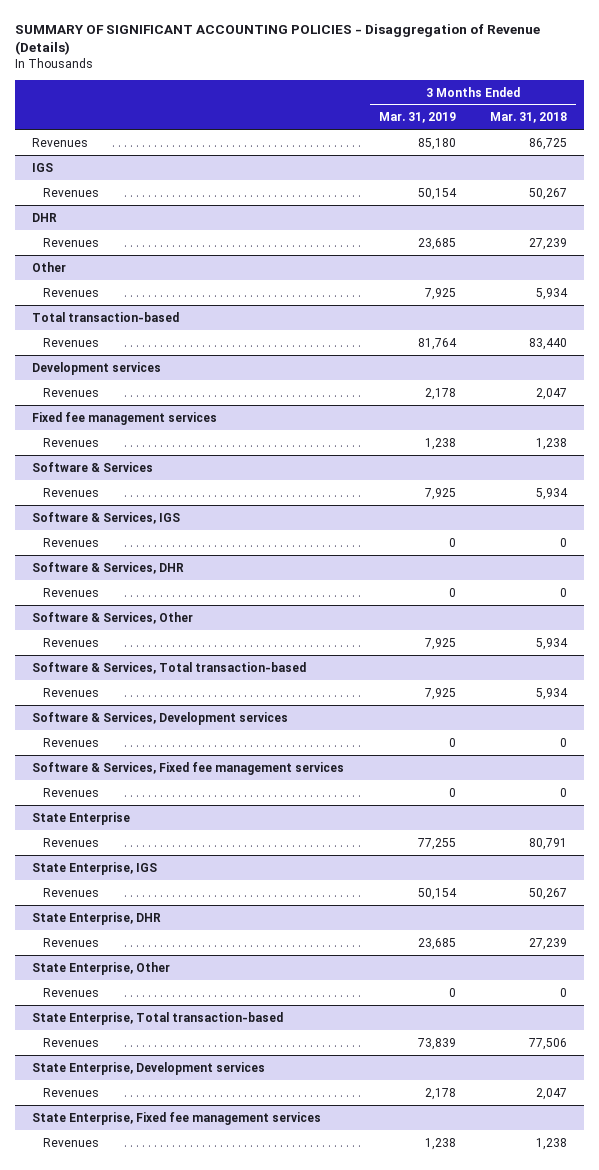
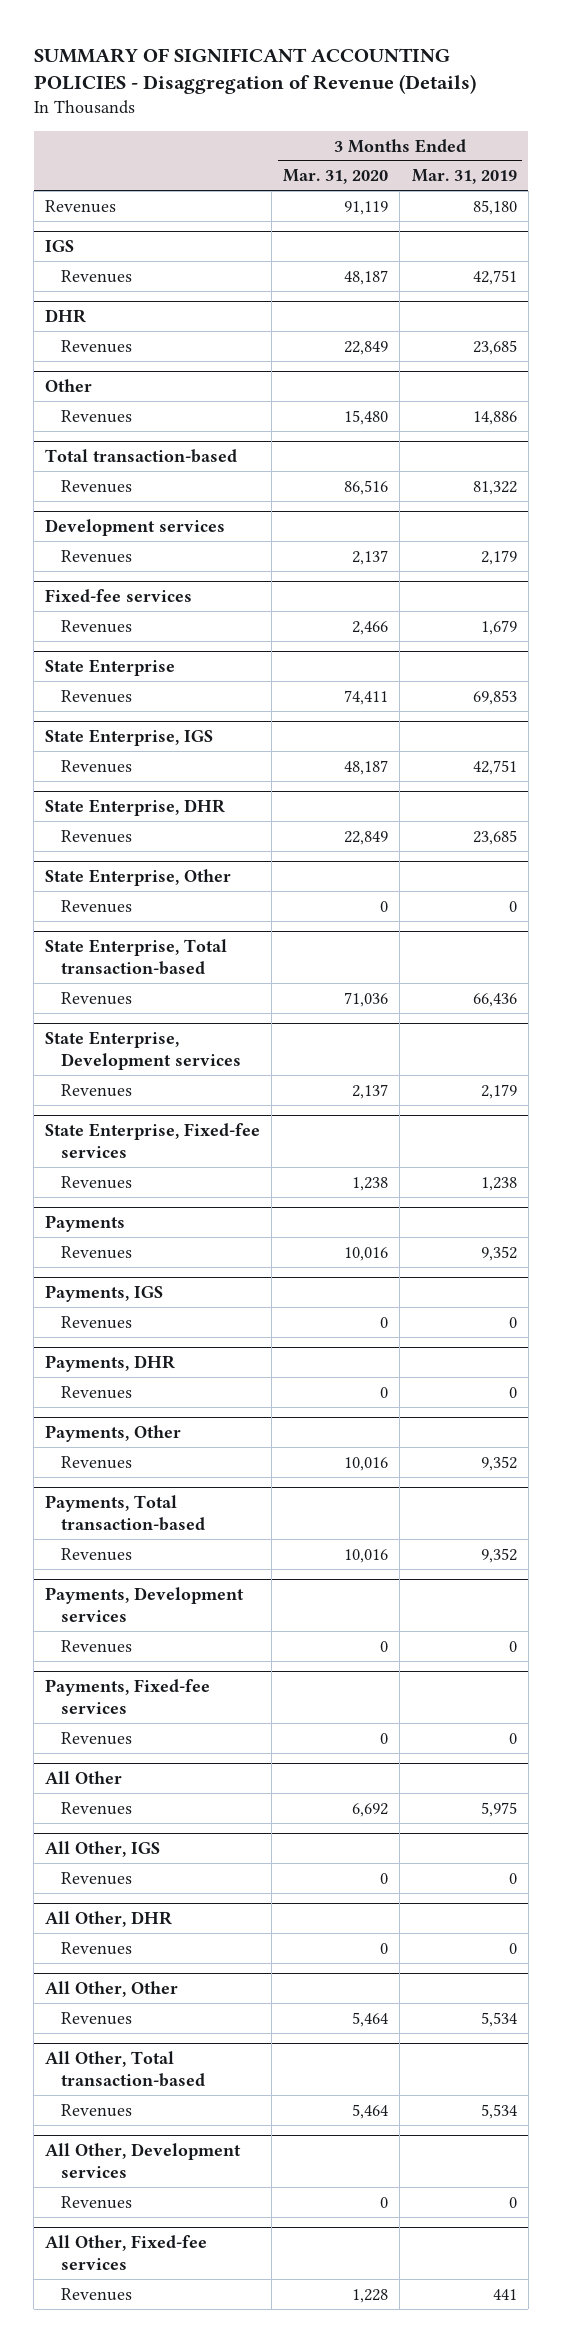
[490,112,568,124] Mar. 31, 2018 -> none
none -> [283,169,389,185] Mar. 31, 2020
[417,187,457,200] 50,154 -> [472,269,517,285] 42,751
[424,287,456,300] 7,925 -> [472,410,517,425] 14,886
[417,337,457,350] 81,764 -> [472,480,517,495] 81,322
[32,461,154,472] Software & Services -> none
[43,487,100,497] Revenues -> none
[32,511,181,524] Software & Services, IGS -> none
[43,537,100,547] Revenues -> none
[32,561,185,574] Software & Services, DHR -> none
[43,587,100,597] Revenues -> none
[32,611,194,624] Software & Services, Other -> none
[43,637,100,647] Revenues -> none
[32,661,307,674] Software & Services, Total transaction-based -> none
[43,687,100,697] Revenues -> none
[32,711,289,725] Software & Services, Development services -> none
[43,737,100,747] Revenues -> none
[32,761,345,775] Software & Services, Fixed fee management services -> none
[43,787,100,797] Revenues -> none
[424,387,456,400] 2,178 -> [480,549,517,565] 2,179
[32,411,218,425] Fixed fee management services -> [45,589,193,603] Fixed-fee services
[424,437,456,450] 1,238 -> [480,619,517,635] 1,679
[417,837,456,850] 77,255 -> [472,689,517,705] 69,853
[417,887,457,900] 50,154 -> [472,759,517,775] 42,751
[417,1037,456,1050] 73,839 -> [472,992,517,1007] 66,436
[424,1087,456,1100] 2,178 -> [480,1083,517,1099] 2,179
[32,1111,322,1125] State Enterprise, Fixed fee management services -> [45,1123,261,1158] State Enterprise, Fixed-fee services
none -> [45,1215,126,1233] Payments
none -> [60,1245,132,1259] Revenues
none -> [45,1285,164,1303] Payments, IGS
none -> [60,1315,132,1329] Revenues
none -> [45,1355,176,1373] Payments, DHR
none -> [60,1385,132,1399] Revenues
none -> [45,1425,182,1443] Payments, Other
none -> [60,1455,132,1469] Revenues
none -> [45,1495,205,1531] Payments, Total transaction-based
none -> [60,1547,132,1561] Revenues
none -> [45,1587,245,1622] Payments, Development services
none -> [60,1639,132,1653] Revenues
none -> [45,1679,211,1714] Payments, Fixed-fee services
none -> [60,1731,132,1745] Revenues
none -> [45,1771,123,1785] All Other
none -> [60,1801,132,1815] Revenues
none -> [45,1841,161,1858] All Other, IGS
none -> [60,1871,132,1885] Revenues
none -> [45,1911,173,1928] All Other, DHR
none -> [60,1941,132,1955] Revenues
none -> [45,1981,179,1998] All Other, Other
none -> [60,2011,132,2025] Revenues
none -> [45,2051,205,2087] All Other, Total transaction-based
none -> [60,2103,132,2117] Revenues
none -> [45,2143,242,2178] All Other, Development services
none -> [60,2195,132,2209] Revenues
none -> [45,2235,208,2270] All Other, Fixed-fee services
none -> [60,2287,132,2301] Revenues

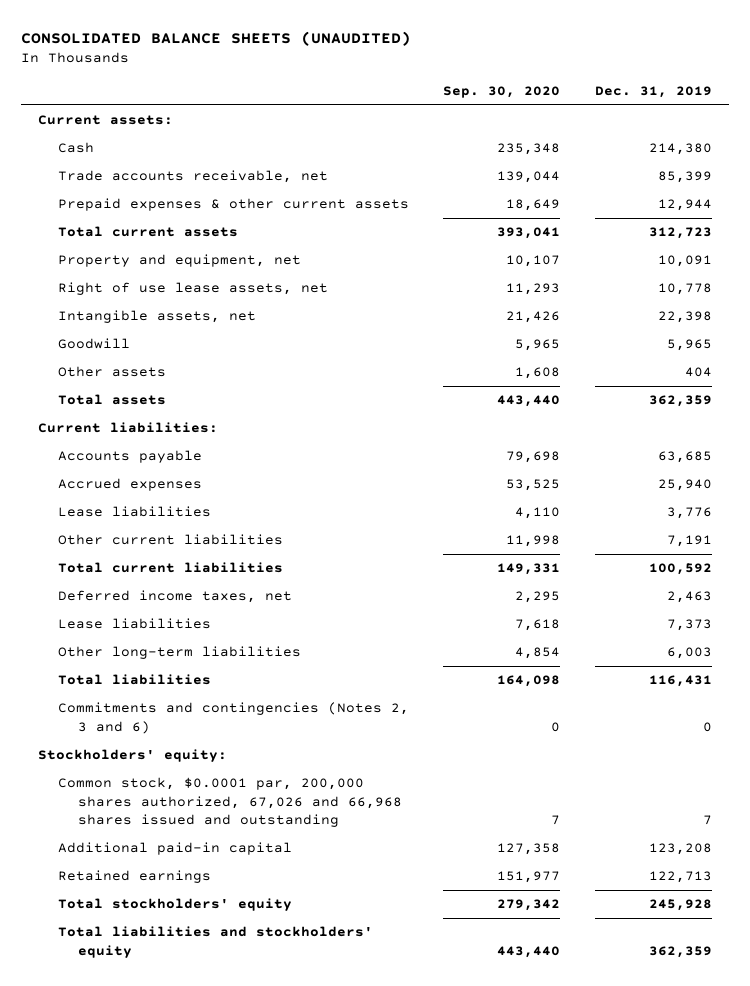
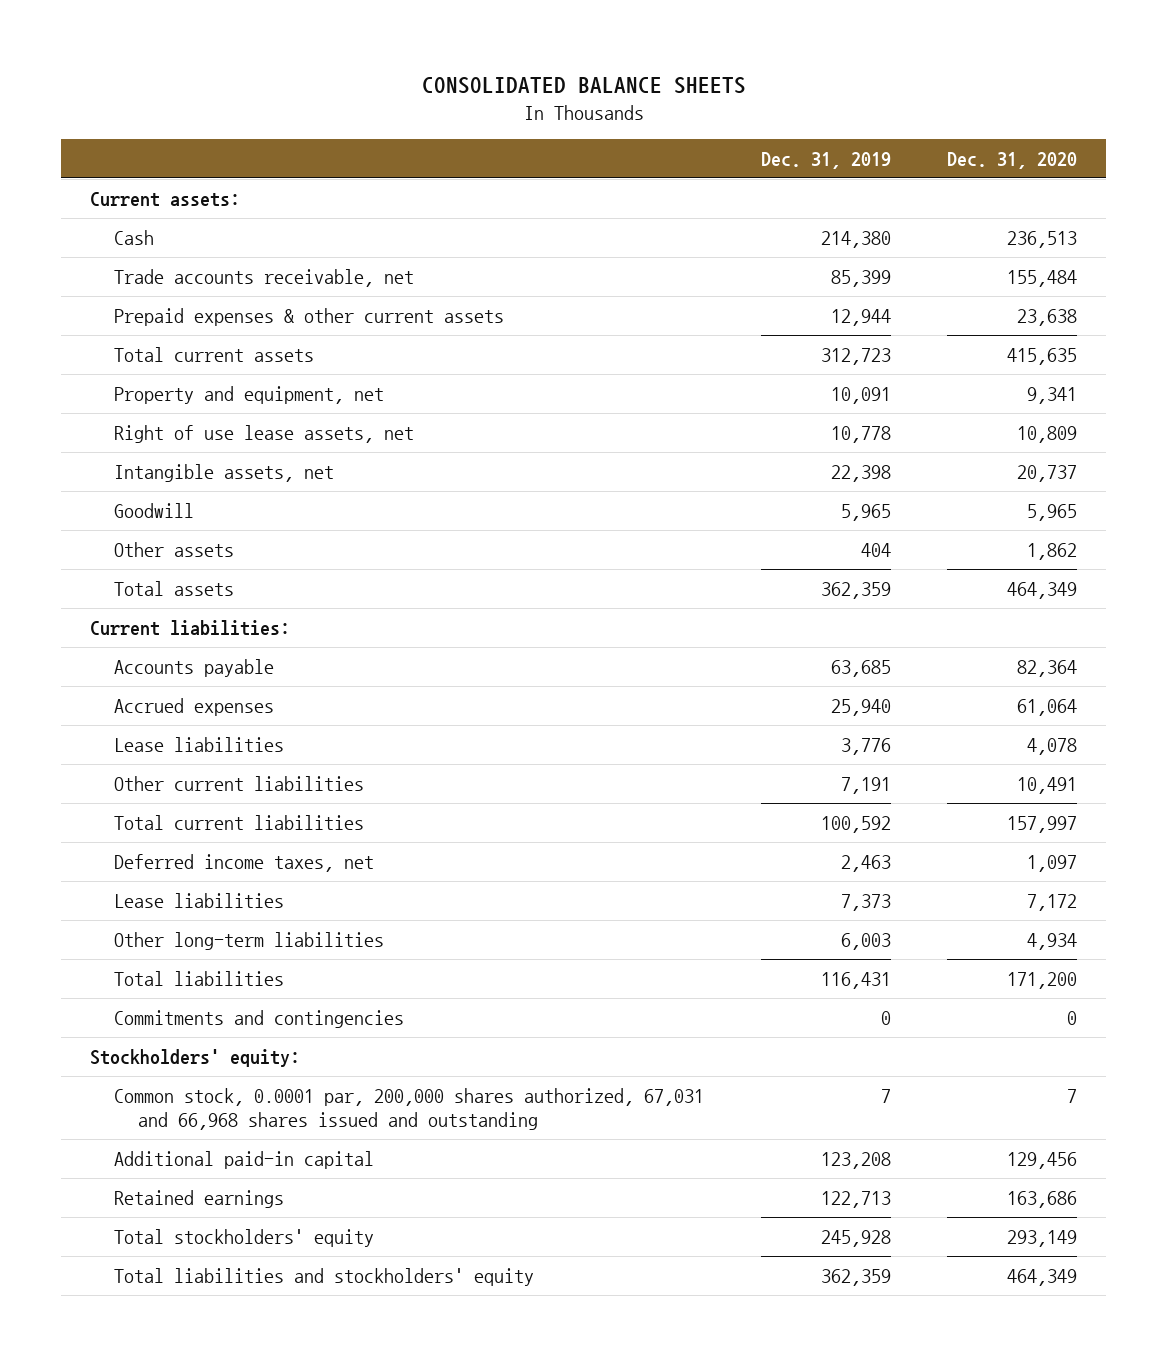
[20,31,411,47] CONSOLIDATED BALANCE SHEETS (UNAUDITED) -> [421,77,746,95] CONSOLIDATED BALANCE SHEETS
[443,86,561,99] Sep. 30, 2020 -> none
none -> [947,151,1078,169] Dec. 31, 2020
[58,702,410,734] Commitments and contingencies (Notes 2, 3 and 6) -> [113,1009,404,1028] Commitments and contingencies
[58,777,403,828] Common stock, $0.0001 par, 200,000 shares authorized, 67,026 and 66,968 shares issued and outstanding -> [113,1087,704,1130] Common stock, 0.0001 par, 200,000 shares authorized, 67,031 and 66,968 shares issued and outstanding

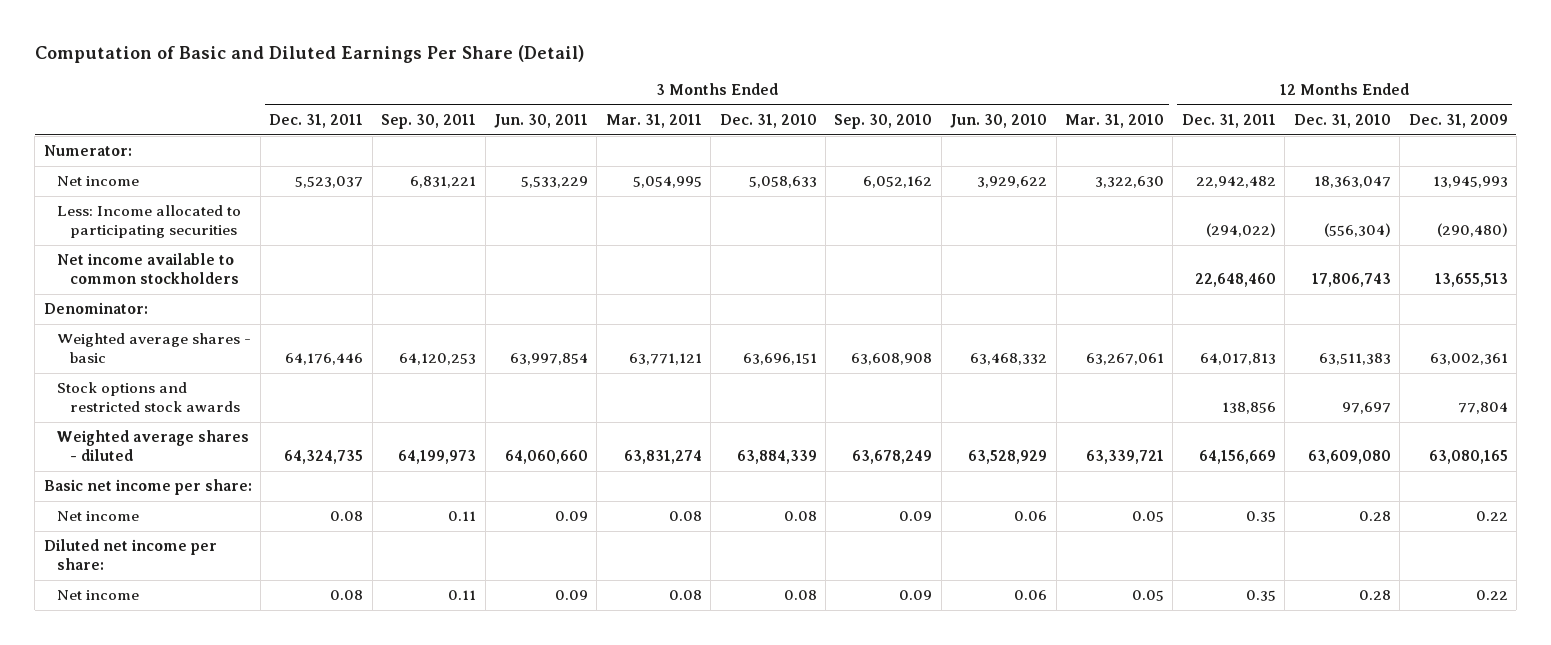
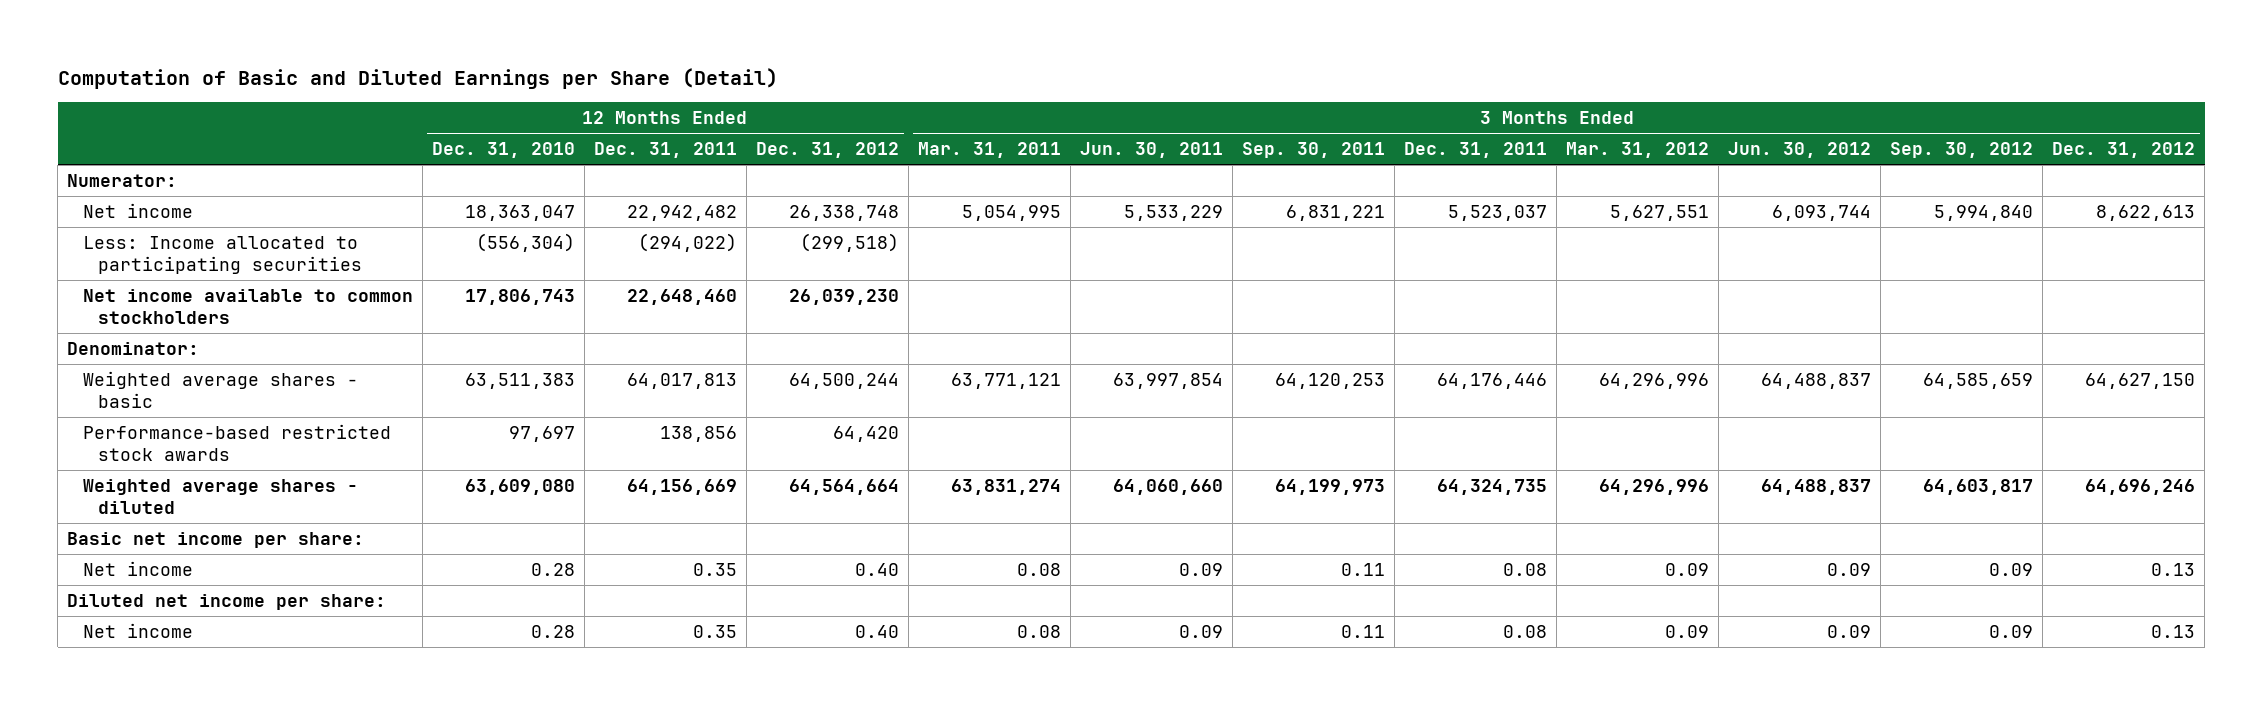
[34,44,584,63] Computation of Basic and Diluted Earnings Per Share (Detail) -> [57,67,778,89] Computation of Basic and Diluted Earnings per Share (Detail)
[719,114,817,129] Dec. 31, 2010 -> none
[834,114,933,130] Sep. 30, 2010 -> none
[950,114,1048,129] Jun. 30, 2010 -> none
[1065,114,1165,129] Mar. 31, 2010 -> none
[1408,114,1508,129] Dec. 31, 2009 -> none
none -> [755,142,899,159] Dec. 31, 2012
none -> [1566,142,1710,159] Mar. 31, 2012
none -> [1728,142,1872,159] Jun. 30, 2012
none -> [1890,142,2034,159] Sep. 30, 2012
none -> [2052,142,2196,159] Dec. 31, 2012
[56,382,240,413] Stock options and restricted stock awards -> [82,423,391,462] Performance-based restricted stock awards

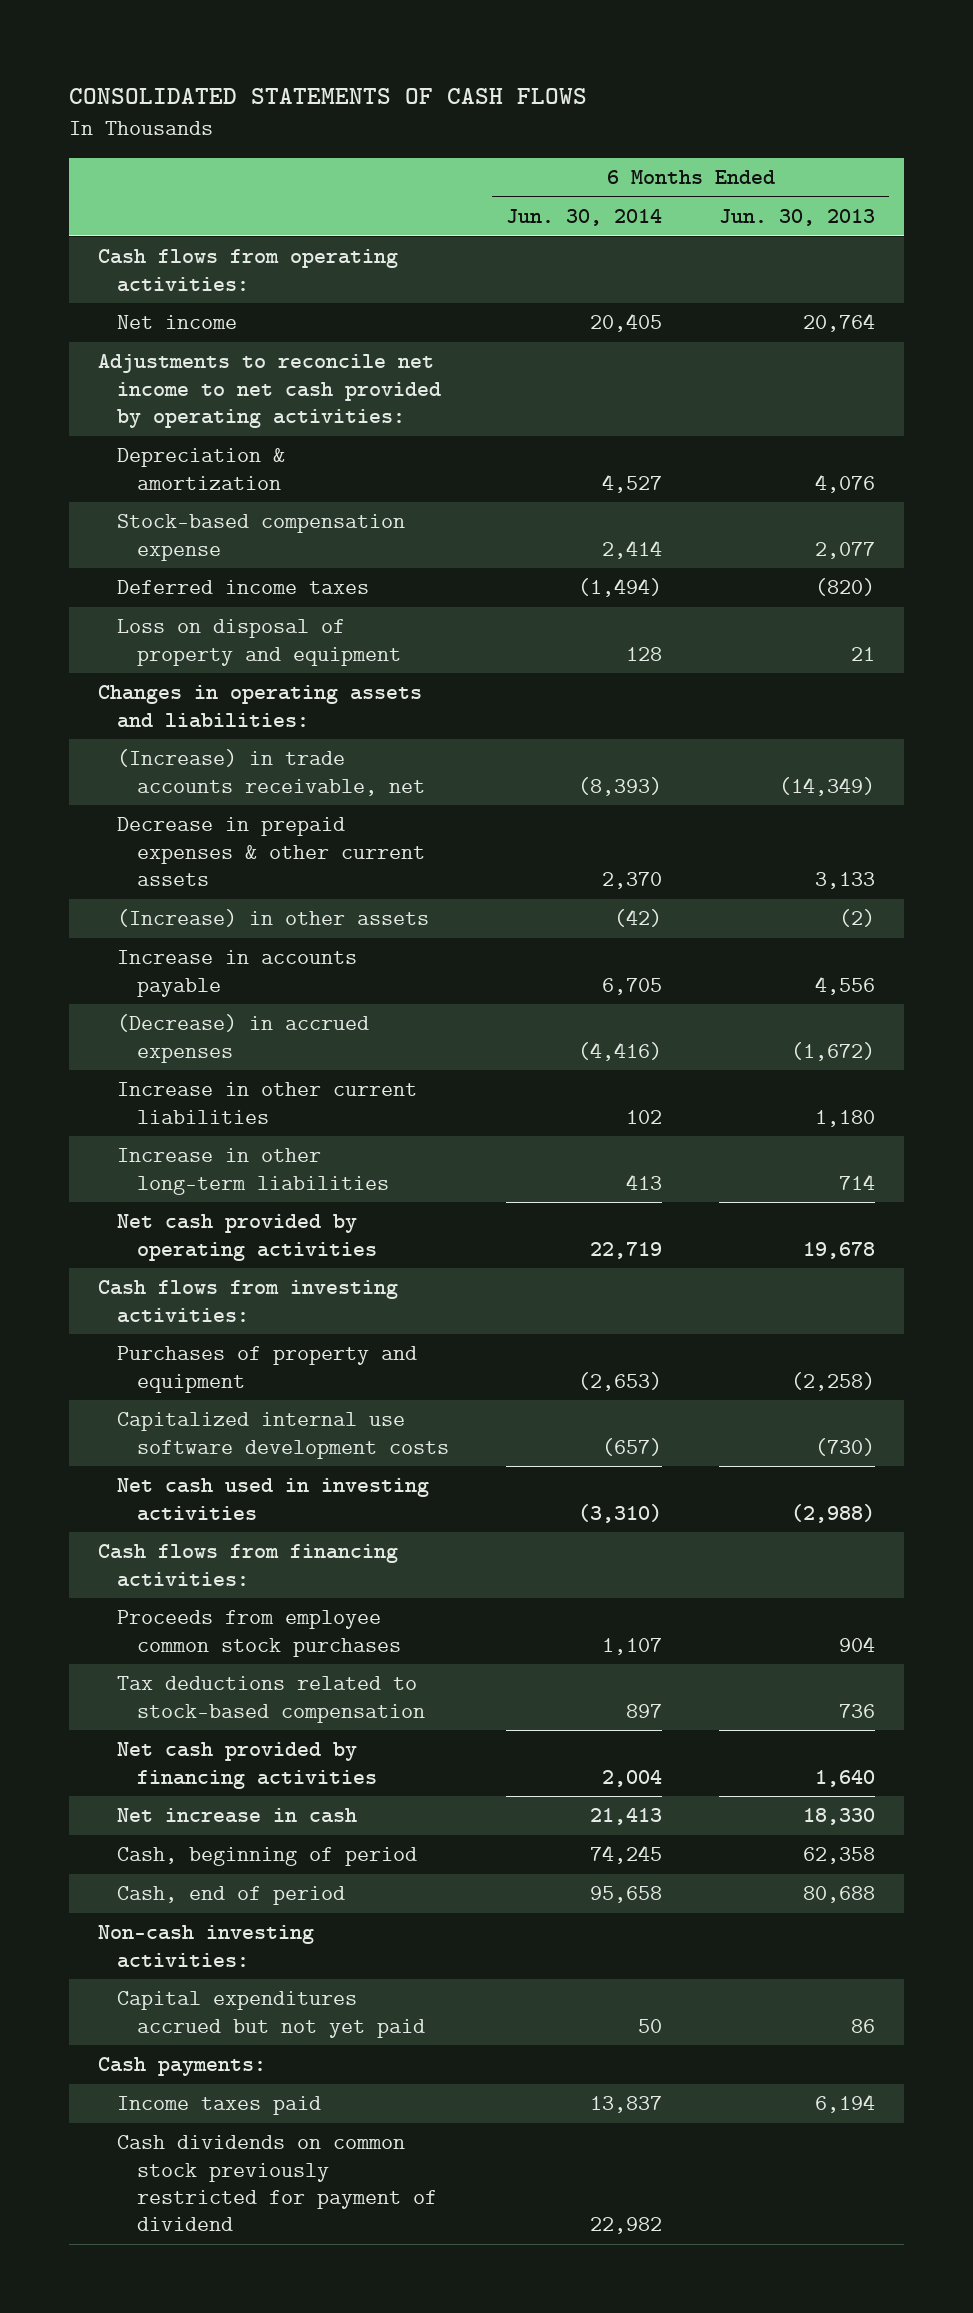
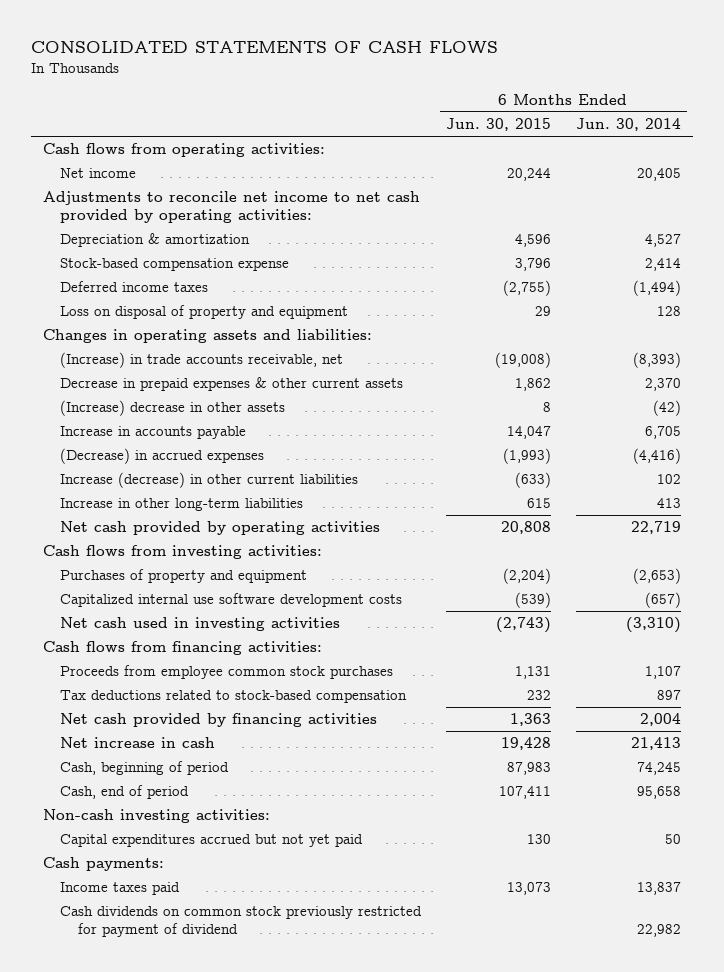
[719,209,876,227] Jun. 30, 2013 -> none
none -> [446,118,552,132] Jun. 30, 2015
[117,909,430,928] (Increase) in other assets -> [60,400,286,417] (Increase) decrease in other assets
[117,1082,418,1124] Increase in other current liabilities -> [60,472,359,489] Increase (decrease) in other current liabilities

